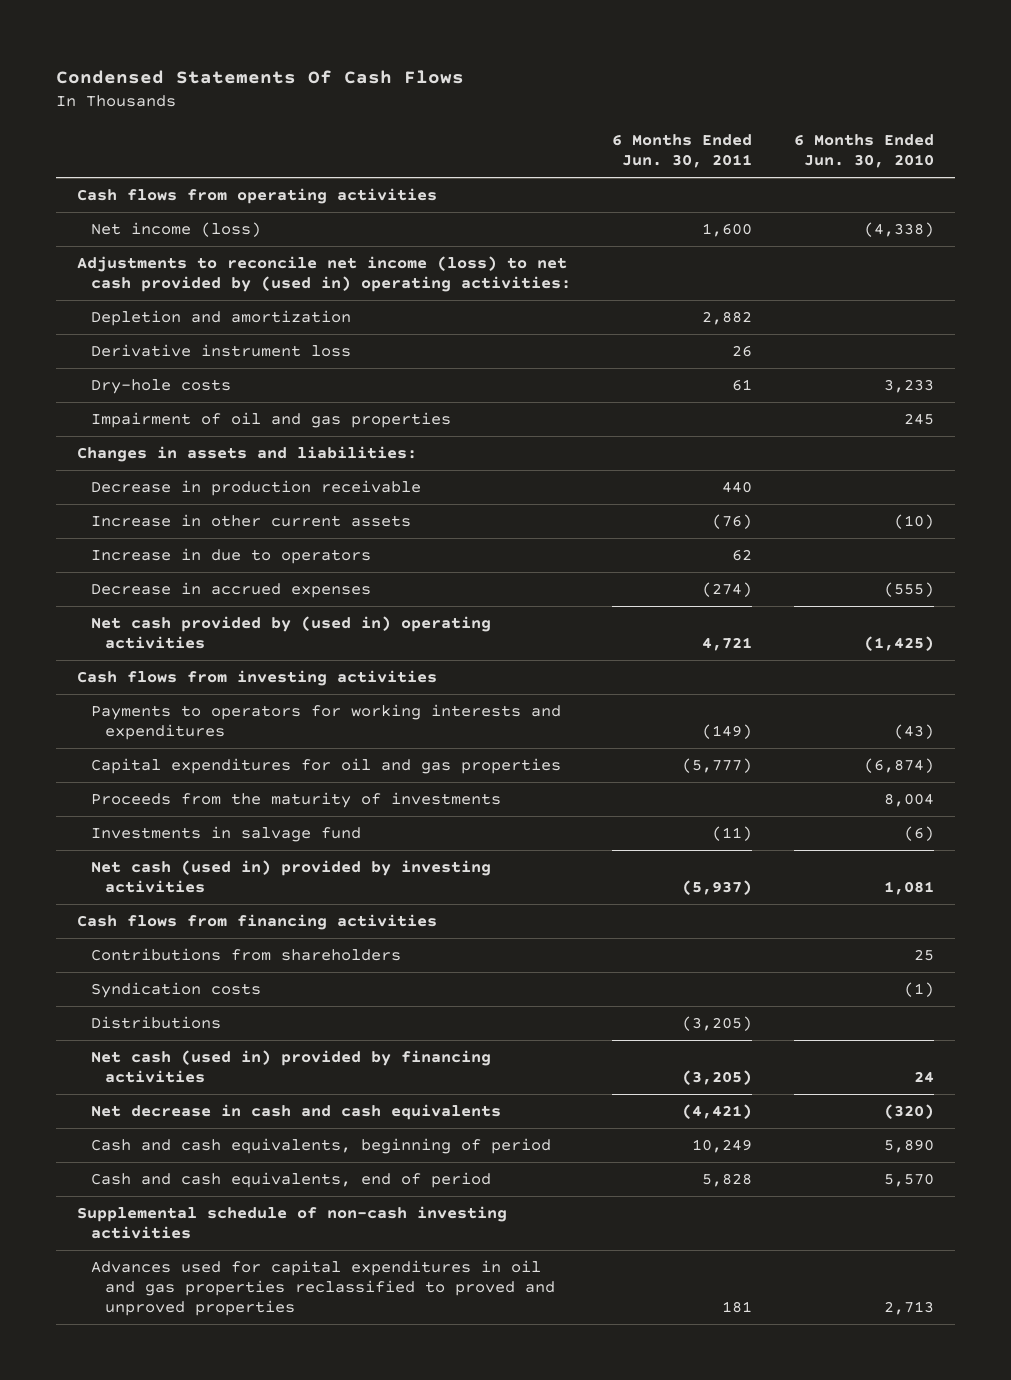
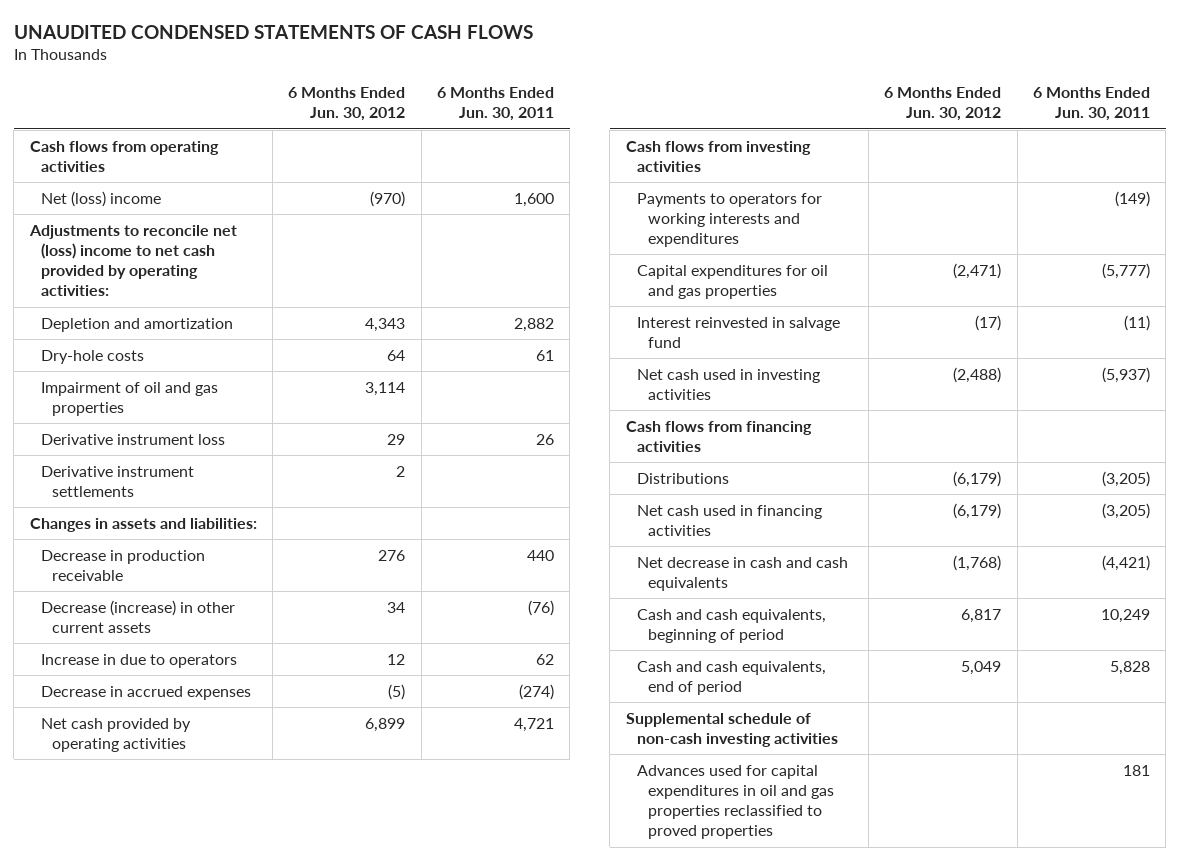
[56,69,465,84] Condensed Statements Of Cash Flows -> [13,24,533,39] UNAUDITED CONDENSED STATEMENTS OF CASH FLOWS
[793,133,934,169] 6 Months Ended Jun. 30, 2010 -> none
none -> [288,87,406,122] 6 Months Ended Jun. 30, 2012
[90,221,261,237] Net income (loss) -> [41,190,162,207] Net (loss) income
[77,255,571,293] Adjustments to reconcile net income (loss) to net cash provided by (used in) operating activities: -> [28,224,237,297] Adjustments to reconcile net (loss) income to net cash provided by operating activities:
[90,343,351,357] Derivative instrument loss -> [41,433,226,445] Derivative instrument loss
none -> [41,465,195,497] Derivative instrument settlements
[90,513,411,527] Increase in other current assets -> [41,599,236,633] Decrease (increase) in other current assets
[90,615,491,650] Net cash provided by (used in) operating activities -> [41,717,192,752] Net cash provided by operating activities
[90,791,501,808] Proceeds from the maturity of investments -> none
[90,825,361,842] Investments in salvage fund -> [637,316,841,348] Interest reinvested in salvage fund
[90,859,491,894] Net cash (used in) provided by investing activities -> [637,368,821,400] Net cash used in investing activities
[90,947,401,961] Contributions from shareholders -> none
[90,981,261,998] Syndication costs -> none
[90,1049,491,1084] Net cash (used in) provided by financing activities -> [637,504,823,536] Net cash used in financing activities
[90,1259,555,1317] Advances used for capital expenditures in oil and gas properties reclassified to proved and unproved properties -> [637,764,835,840] Advances used for capital expenditures in oil and gas properties reclassified to proved properties

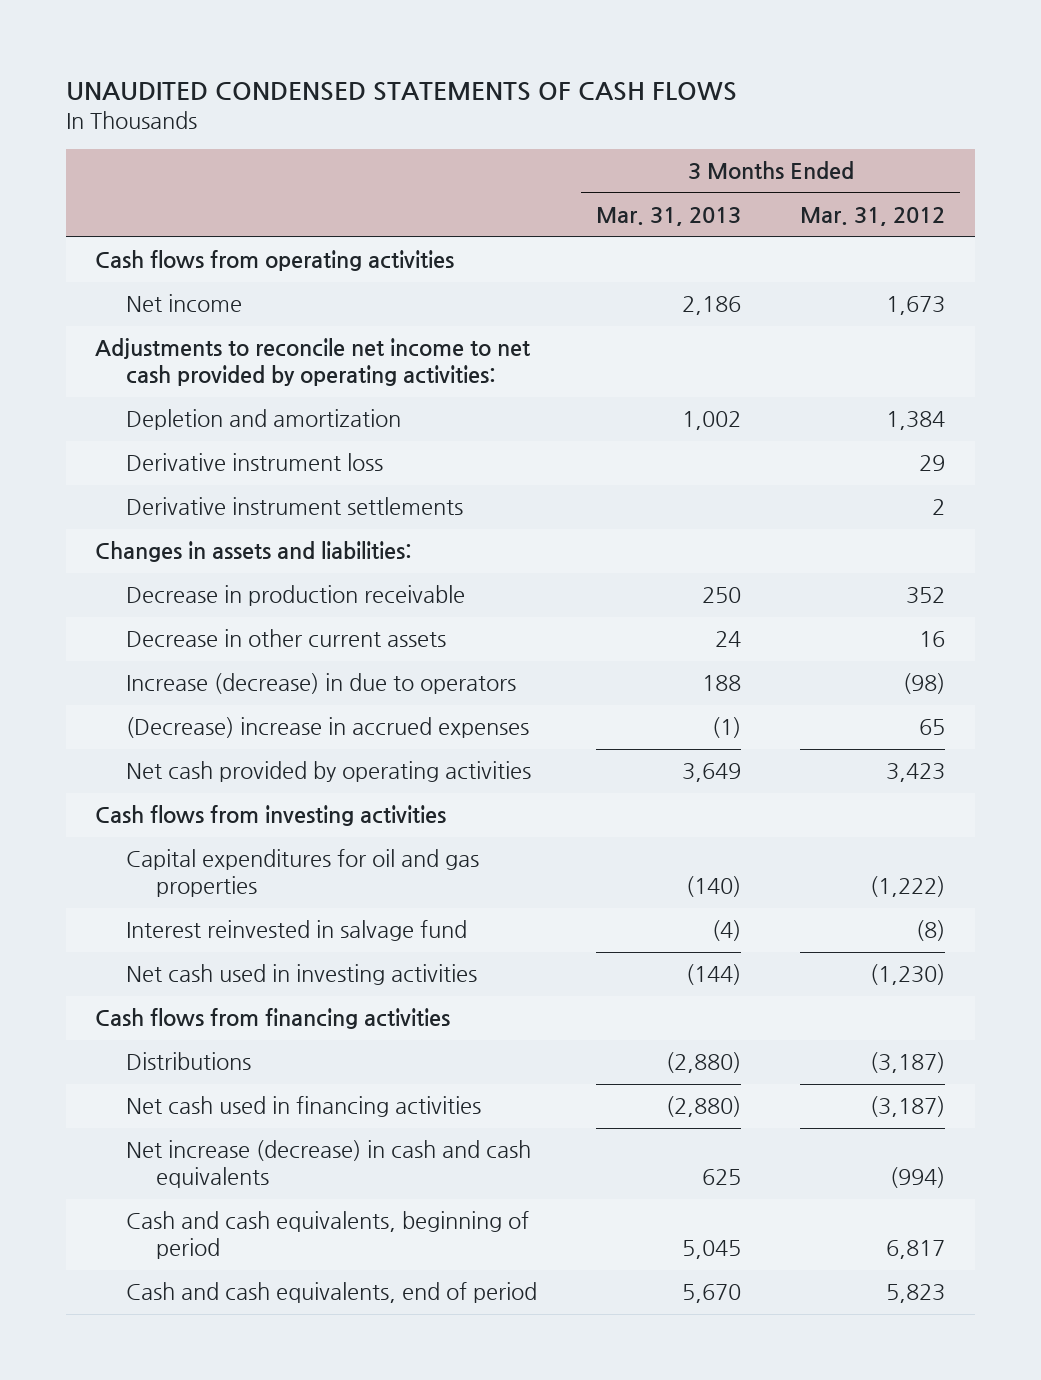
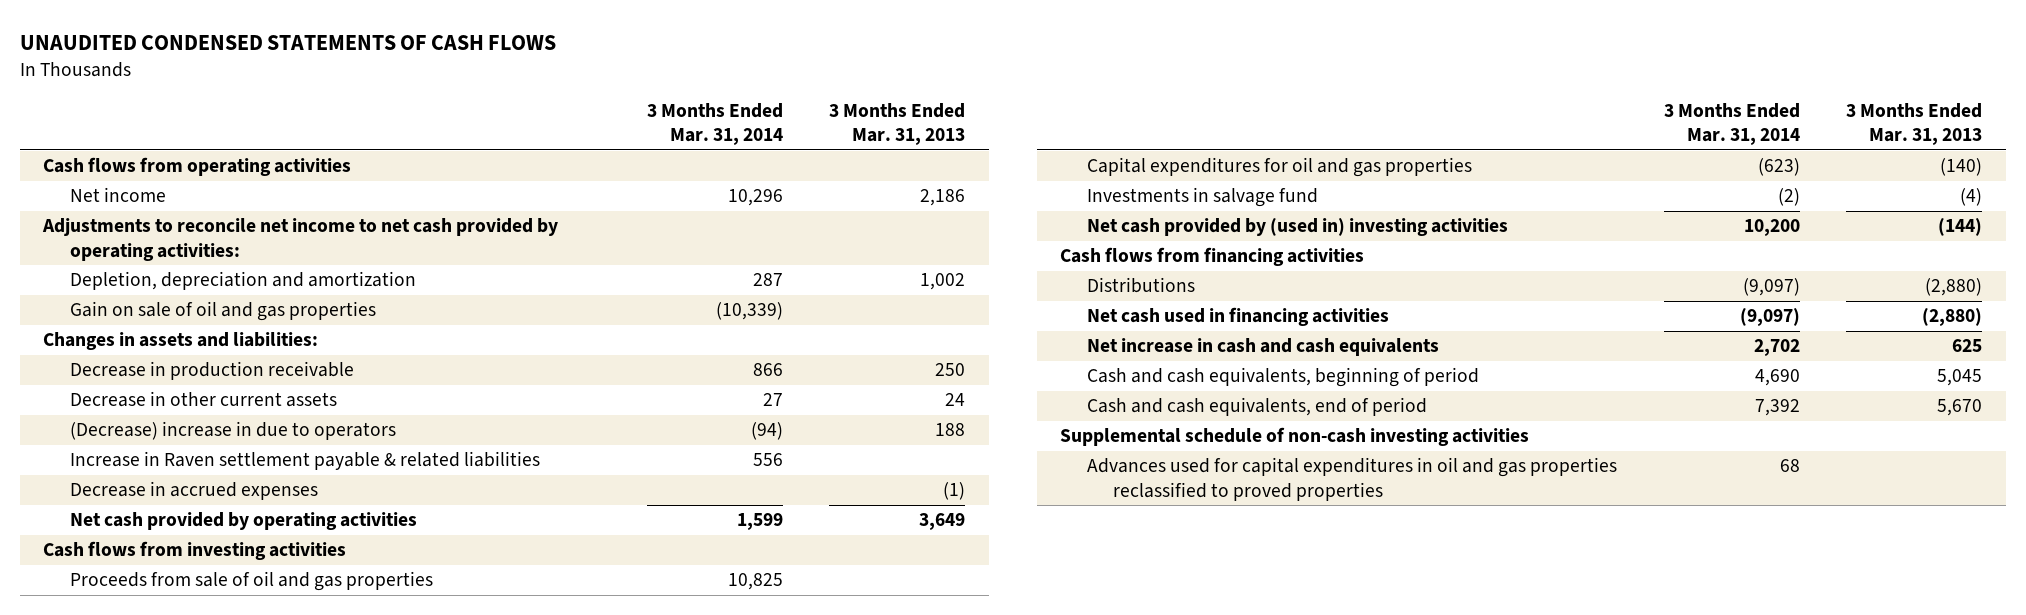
[800,207,946,227] Mar. 31, 2012 -> none
none -> [646,102,783,145] 3 Months Ended Mar. 31, 2014
[125,453,383,472] Derivative instrument loss -> none
[125,497,463,516] Derivative instrument settlements -> none
[125,409,401,431] Depletion and amortization -> [69,271,416,291] Depletion, depreciation and amortization
none -> [69,301,376,322] Gain on sale of oil and gas properties
[125,673,516,695] Increase (decrease) in due to operators -> [69,421,396,441] (Decrease) increase in due to operators
none -> [69,451,540,471] Increase in Raven settlement payable & related liabilities
[125,717,529,739] (Decrease) increase in accrued expenses -> [69,481,318,501] Decrease in accrued expenses
none -> [69,571,433,592] Proceeds from sale of oil and gas properties
[125,920,467,942] Interest reinvested in salvage fund -> [1086,187,1318,208] Investments in salvage fund
[125,964,477,986] Net cash used in investing activities -> [1086,218,1508,237] Net cash provided by (used in) investing activities
[125,1140,531,1189] Net increase (decrease) in cash and cash equivalents -> [1086,338,1439,357] Net increase in cash and cash equivalents
none -> [1060,427,1530,447] Supplemental schedule of non-cash investing activities
none -> [1086,457,1617,501] Advances used for capital expenditures in oil and gas properties reclassified to proved properties

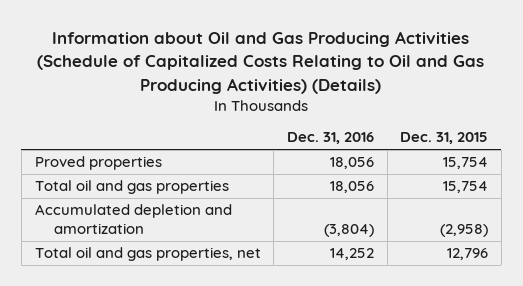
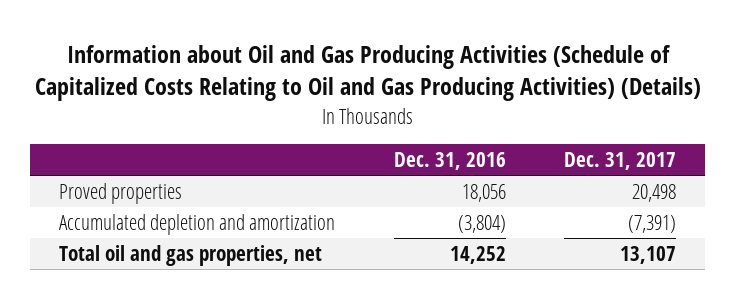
[400,132,489,145] Dec. 31, 2015 -> none
none -> [563,152,676,171] Dec. 31, 2017
[34,180,229,195] Total oil and gas properties -> none

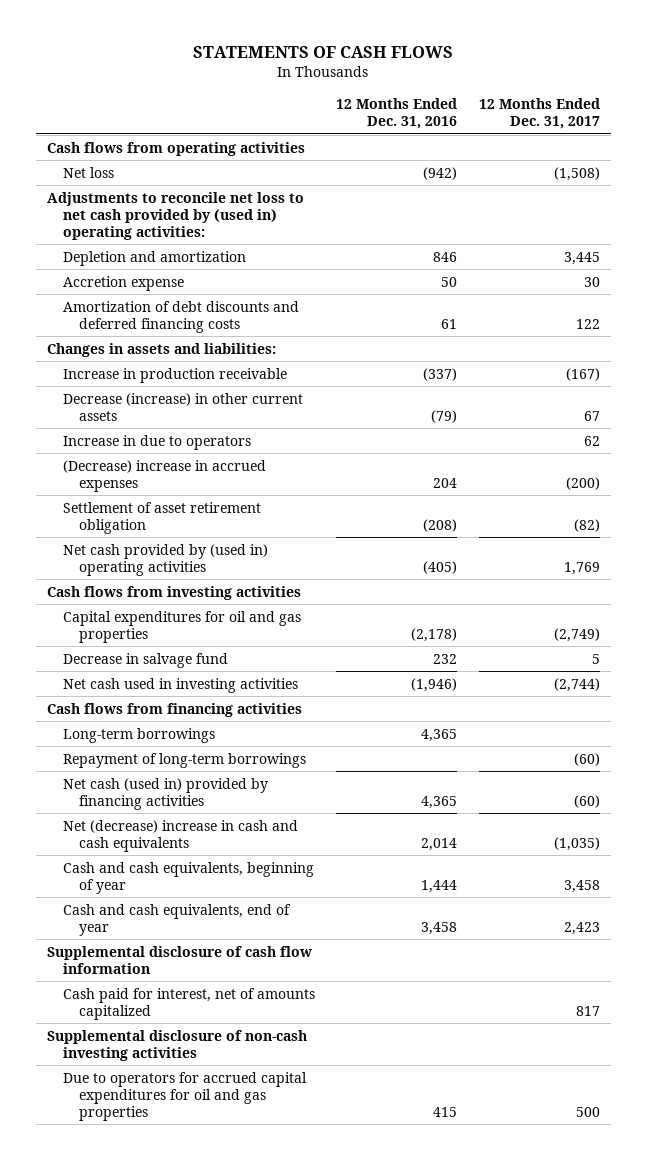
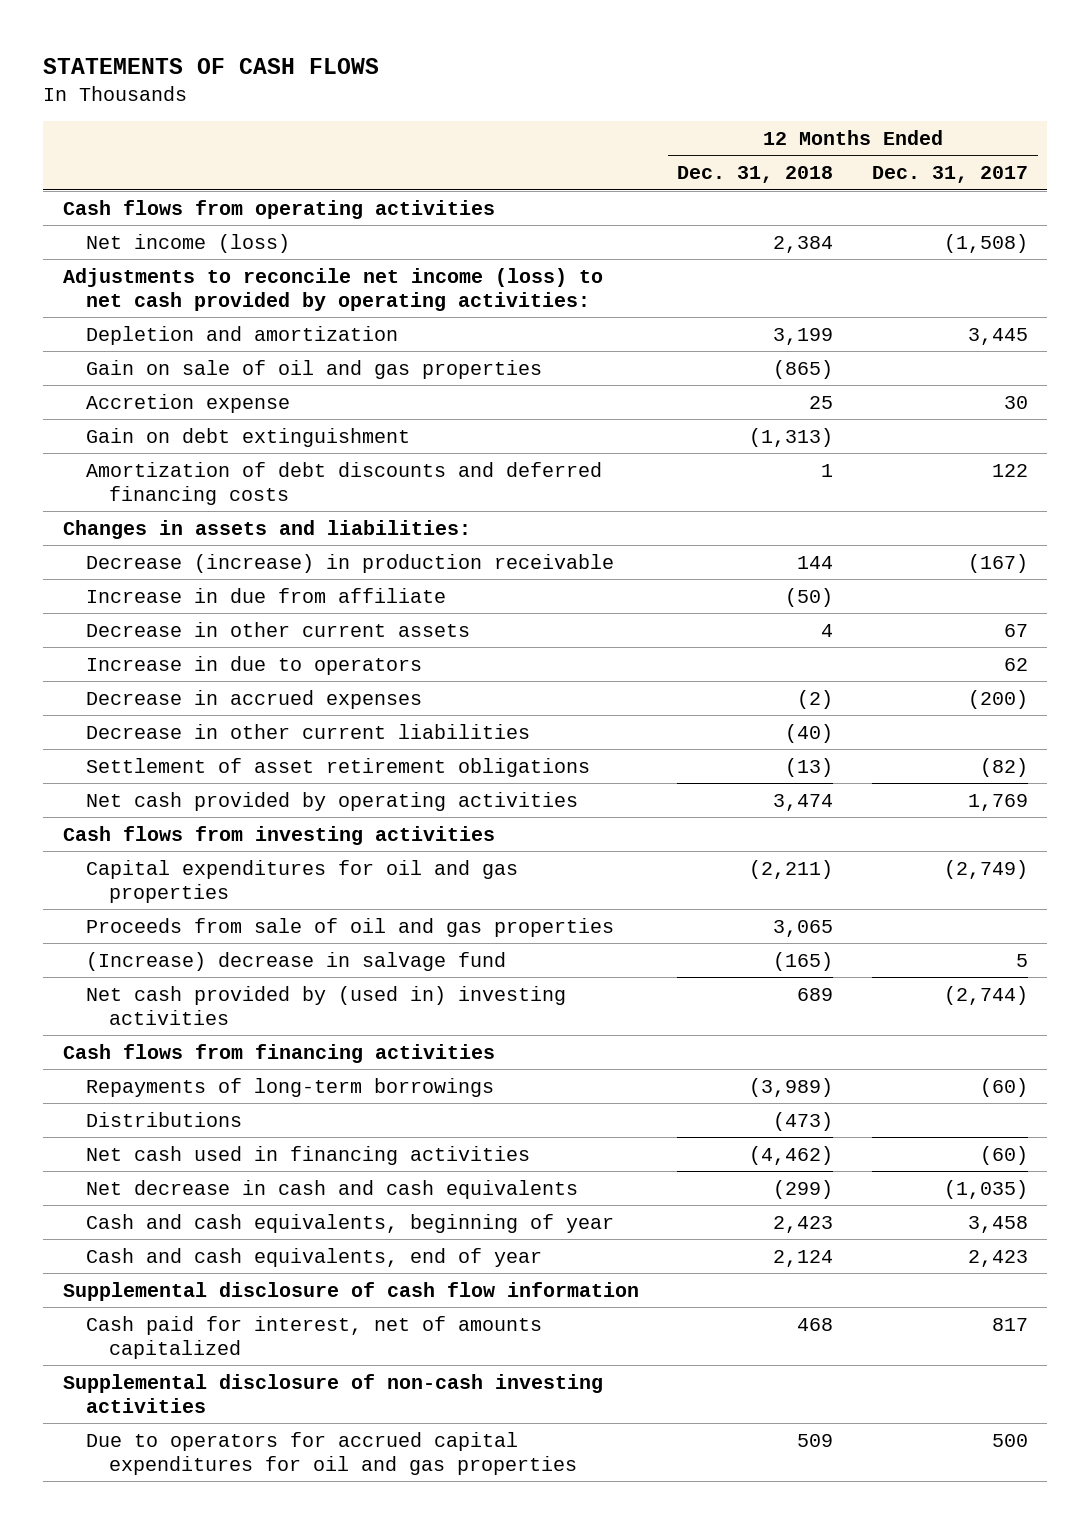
[336,98,458,130] 12 Months Ended Dec. 31, 2016 -> none
none -> [677,166,834,184] Dec. 31, 2018
[63,166,115,178] Net loss -> [85,233,290,253] Net income (loss)
[46,191,304,240] Adjustments to reconcile net loss to net cash provided by (used in) operating activities: -> [62,267,603,311] Adjustments to reconcile net income (loss) to net cash provided by operating activities:
none -> [85,359,542,379] Gain on sale of oil and gas properties
none -> [85,427,410,447] Gain on debt extinguishment
[63,367,288,383] Increase in production receivable -> [85,553,614,573] Decrease (increase) in production receivable
none -> [85,587,446,603] Increase in due from affiliate
[63,392,304,421] Decrease (increase) in other current assets -> [85,621,470,637] Decrease in other current assets
[63,459,267,492] (Decrease) increase in accrued expenses -> [85,689,422,709] Decrease in accrued expenses
none -> [85,723,530,739] Decrease in other current liabilities
[63,501,262,534] Settlement of asset retirement obligation -> [85,757,590,777] Settlement of asset retirement obligations
[63,543,269,576] Net cash provided by (used in) operating activities -> [85,791,578,811] Net cash provided by operating activities
none -> [85,917,614,937] Proceeds from sale of oil and gas properties
[63,652,229,668] Decrease in salvage fund -> [85,951,506,971] (Increase) decrease in salvage fund
[63,677,299,693] Net cash used in investing activities -> [85,985,566,1025] Net cash provided by (used in) investing activities
[63,727,216,743] Long-term borrowings -> none
[63,752,307,768] Repayment of long-term borrowings -> [85,1077,494,1097] Repayments of long-term borrowings
none -> [85,1111,242,1127] Distributions
[63,777,269,810] Net cash (used in) provided by financing activities -> [85,1145,530,1165] Net cash used in financing activities
[63,819,299,852] Net (decrease) increase in cash and cash equivalents -> [85,1179,578,1199] Net decrease in cash and cash equivalents

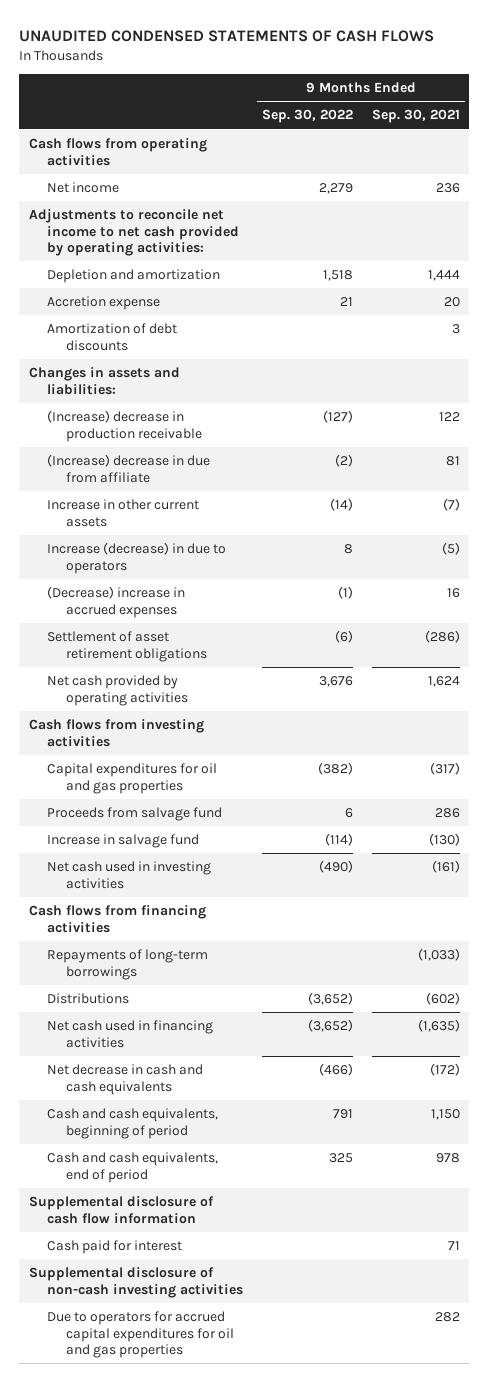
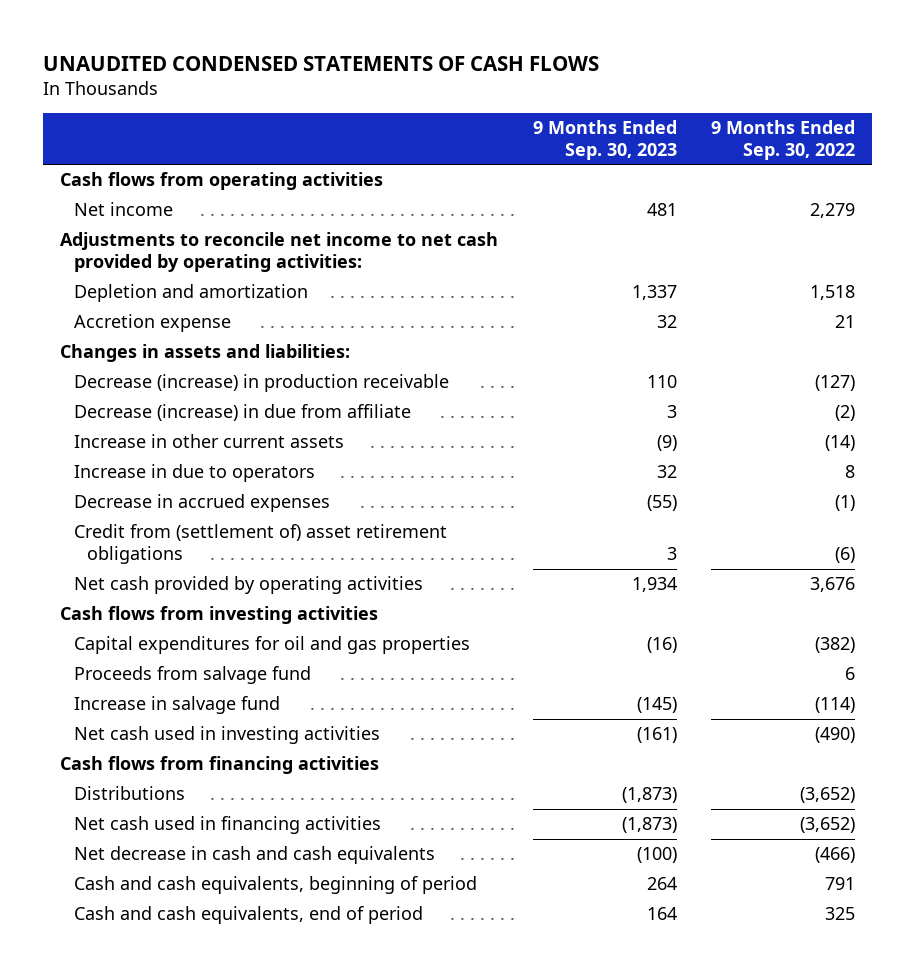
[371,109,460,124] Sep. 30, 2021 -> none
none -> [532,120,677,161] 9 Months Ended Sep. 30, 2023
[47,323,178,351] Amortization of debt discounts -> none
[47,410,203,442] (Increase) decrease in production receivable -> [73,374,449,393] Decrease (increase) in production receivable
[47,454,211,483] (Increase) decrease in due from affiliate -> [73,404,411,422] Decrease (increase) in due from affiliate
[47,542,227,574] Increase (decrease) in due to operators -> [73,464,315,483] Increase in due to operators
[47,586,186,618] (Decrease) increase in accrued expenses -> [73,494,330,513] Decrease in accrued expenses
[47,631,208,662] Settlement of asset retirement obligations -> [73,524,447,565] Credit from (settlement of) asset retirement obligations
[47,949,209,980] Repayments of long-term borrowings -> none
[28,1196,214,1224] Supplemental disclosure of cash flow information -> none
[47,1240,183,1255] Cash paid for interest -> none
[28,1267,244,1298] Supplemental disclosure of non-cash investing activities -> none
[47,1311,235,1359] Due to operators for accrued capital expenditures for oil and gas properties -> none

